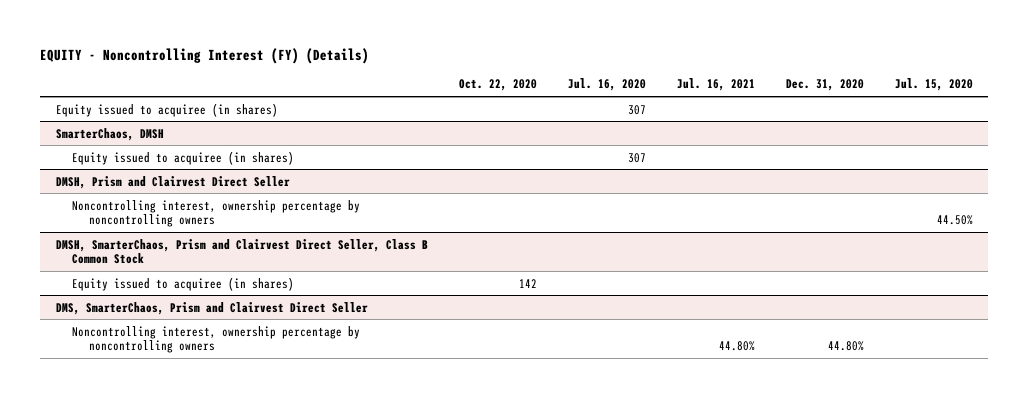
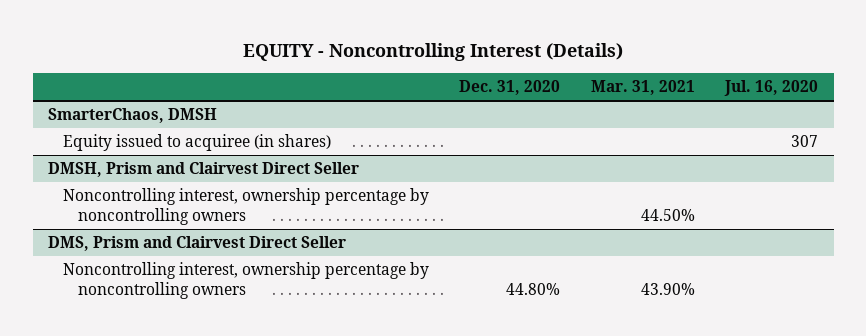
[40,47,370,64] EQUITY - Noncontrolling Interest (FY) (Details) -> [243,43,624,62] EQUITY - Noncontrolling Interest (Details)
[458,79,537,92] Oct. 22, 2020 -> none
[676,78,755,92] Jul. 16, 2021 -> none
[894,78,973,92] Jul. 15, 2020 -> none
none -> [590,80,695,96] Mar. 31, 2021
[55,102,278,117] Equity issued to acquiree (in shares) -> none
[55,238,428,265] DMSH, SmarterChaos, Prism and Clairvest Direct Seller, Class B Common Stock -> none
[72,276,295,291] Equity issued to acquiree (in shares) -> none
[55,301,368,315] DMS, SmarterChaos, Prism and Clairvest Direct Seller -> [47,236,346,252] DMS, Prism and Clairvest Direct Seller

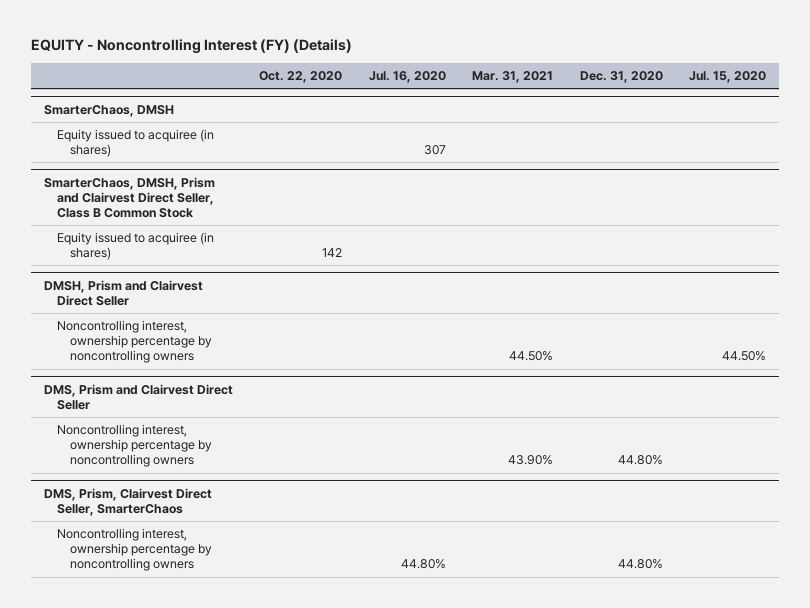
[243,43,624,62] EQUITY - Noncontrolling Interest (Details) -> [30,39,352,55] EQUITY - Noncontrolling Interest (FY) (Details)
none -> [259,71,343,84] Oct. 22, 2020
none -> [689,71,767,84] Jul. 15, 2020
none -> [43,176,215,219] SmarterChaos, DMSH, Prism and Clairvest Direct Seller, Class B Common Stock
none -> [56,232,214,261] Equity issued to acquiree (in shares)
none -> [43,487,212,516] DMS, Prism, Clairvest Direct Seller, SmarterChaos
none -> [56,528,213,572] Noncontrolling interest, ownership percentage by noncontrolling owners

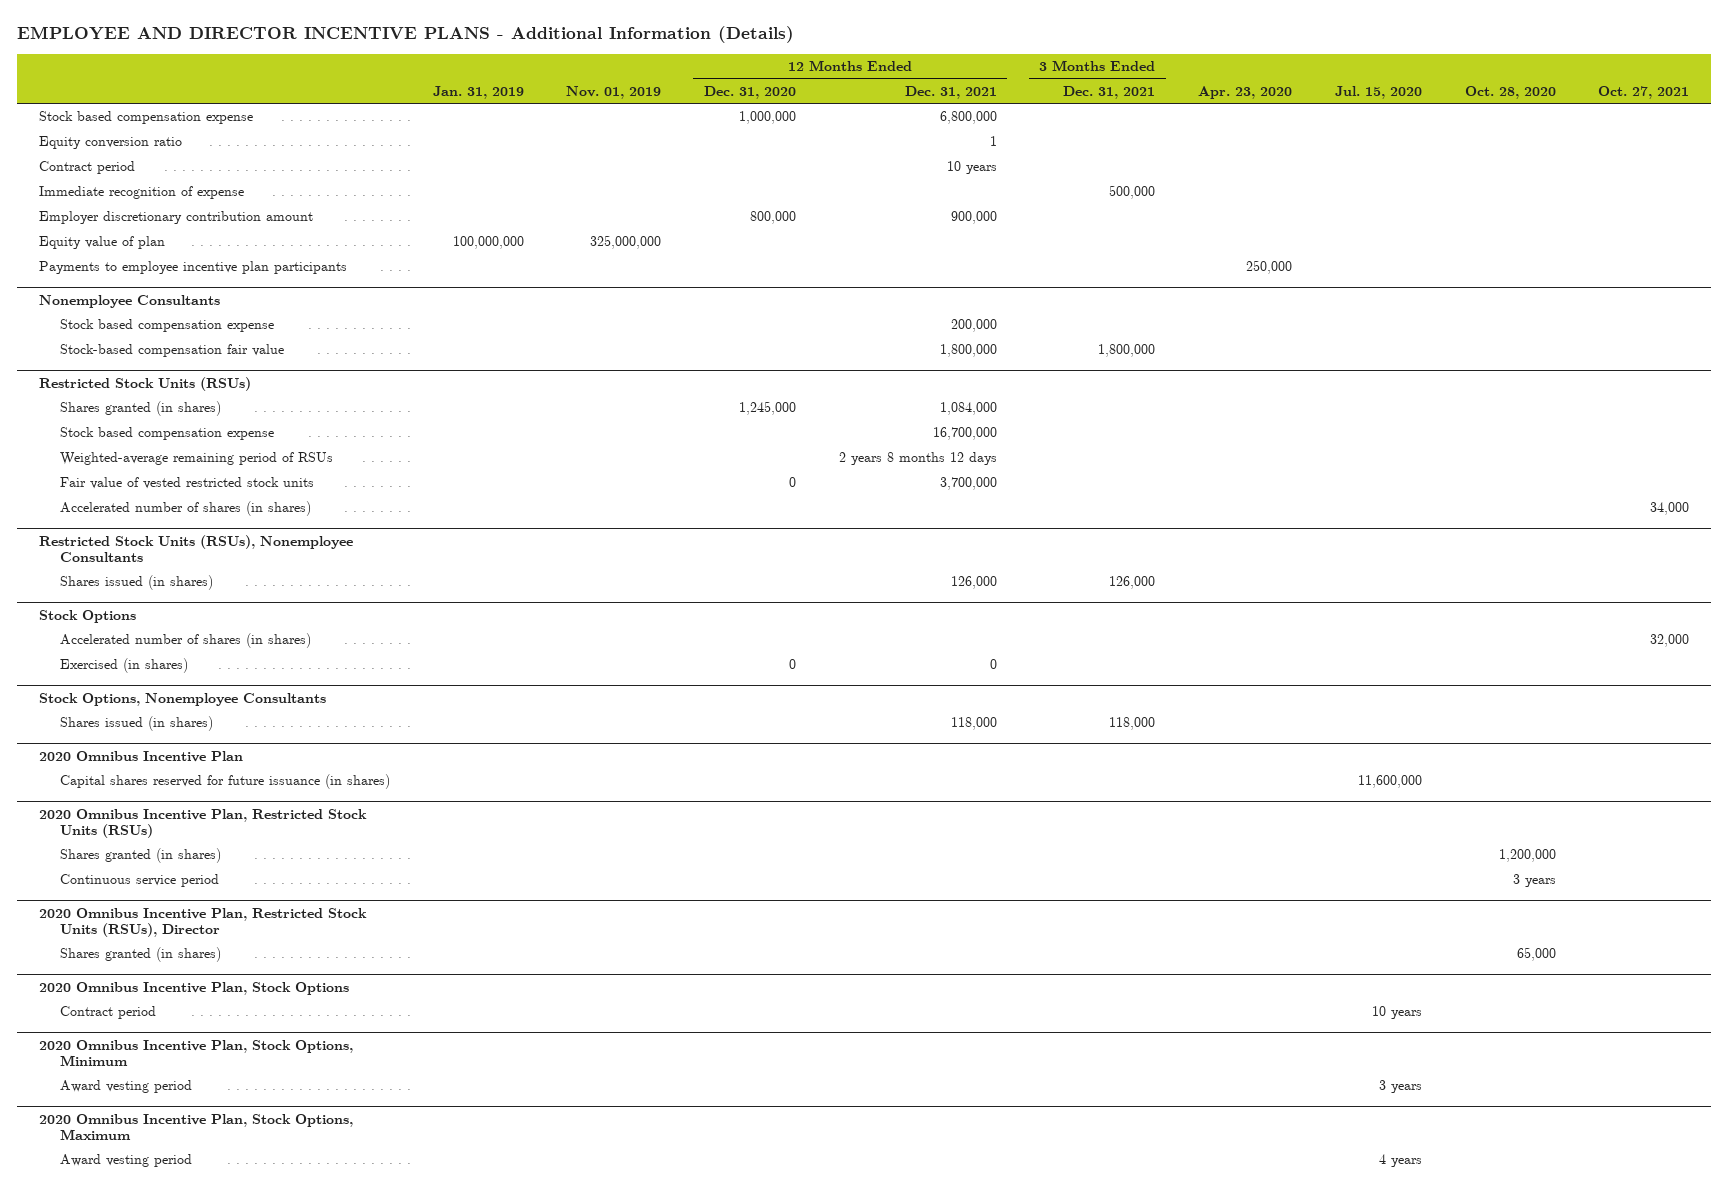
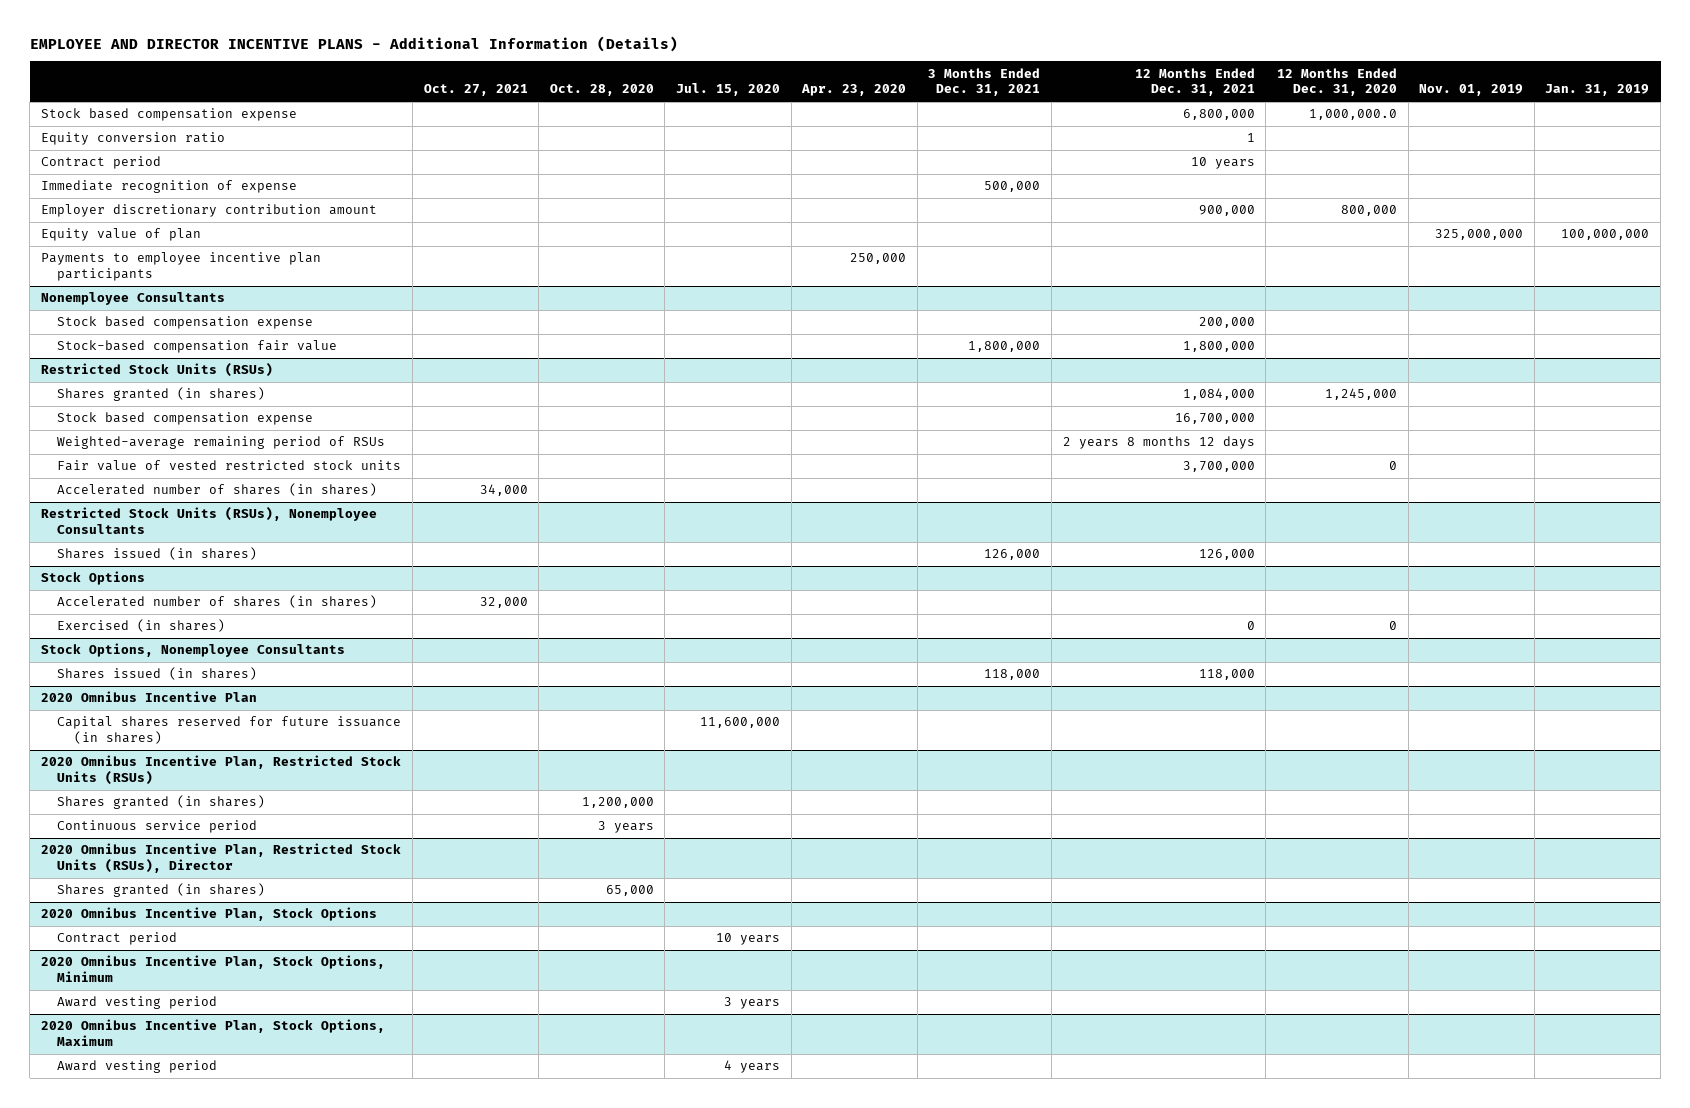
[739,111,797,125] 1,000,000 -> [1308,109,1397,121] 1,000,000.0

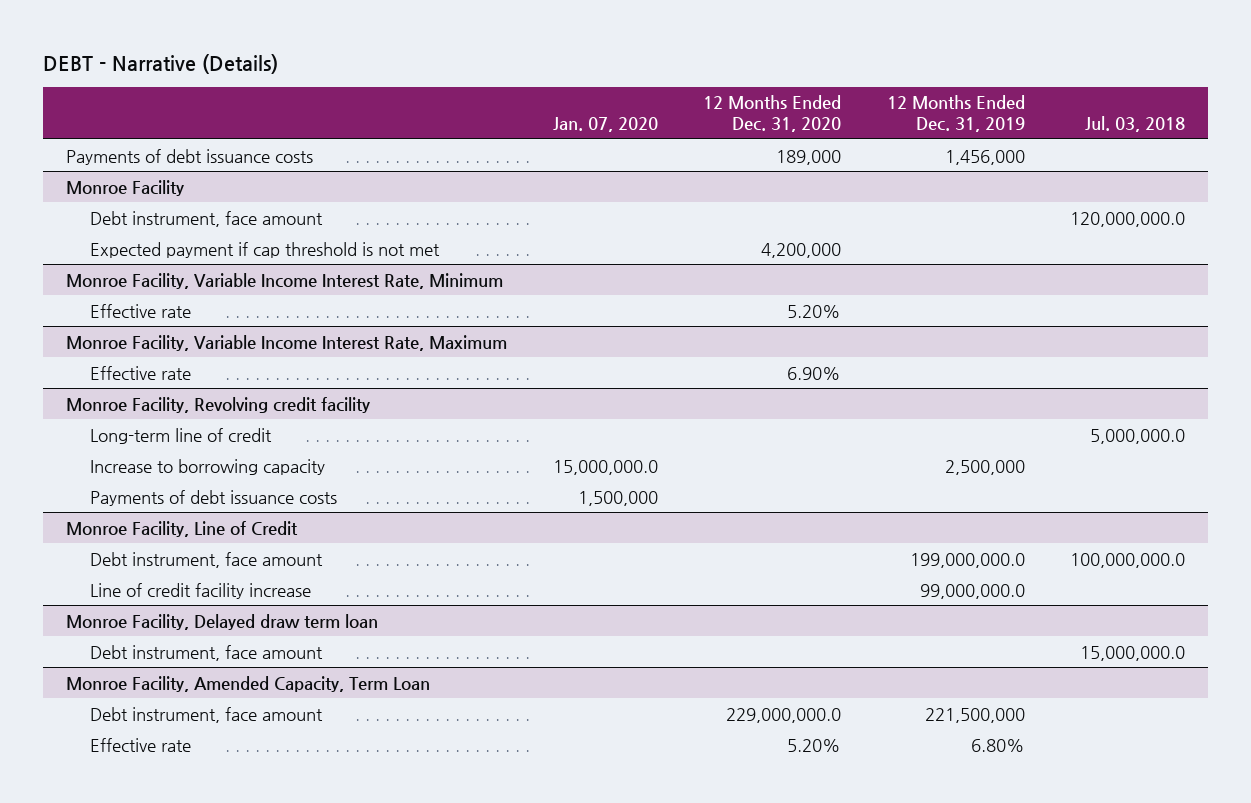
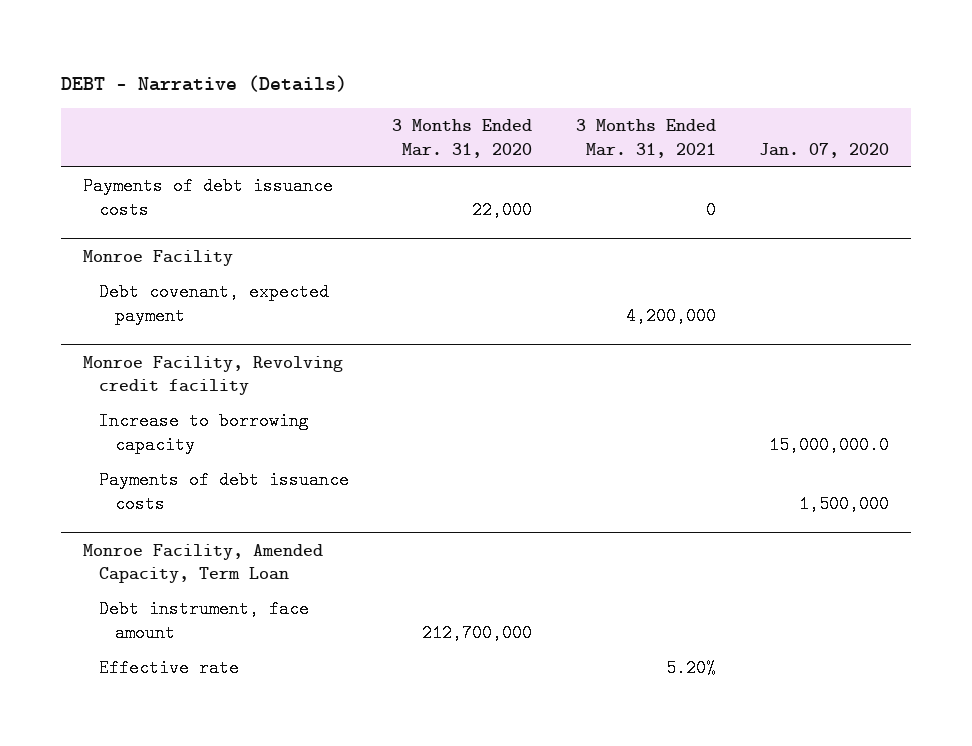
[703,95,842,132] 12 Months Ended Dec. 31, 2020 -> none
[886,95,1025,132] 12 Months Ended Dec. 31, 2019 -> none
[1085,115,1186,132] Jul. 03, 2018 -> none
none -> [392,119,533,158] 3 Months Ended Mar. 31, 2020
none -> [575,119,716,158] 3 Months Ended Mar. 31, 2021
[89,210,323,227] Debt instrument, face amount -> none
[65,272,503,289] Monroe Facility, Variable Income Interest Rate, Minimum -> none
[89,303,191,318] Effective rate -> none
[65,334,507,351] Monroe Facility, Variable Income Interest Rate, Maximum -> none
[89,365,191,380] Effective rate -> none
[89,241,440,258] Expected payment if cap threshold is not met -> [98,283,329,325] Debt covenant, expected payment
[89,427,272,444] Long-term line of credit -> none
[65,520,298,537] Monroe Facility, Line of Credit -> none
[89,551,323,568] Debt instrument, face amount -> none
[89,582,311,599] Line of credit facility increase -> none
[65,613,378,630] Monroe Facility, Delayed draw term loan -> none
[89,644,323,661] Debt instrument, face amount -> none

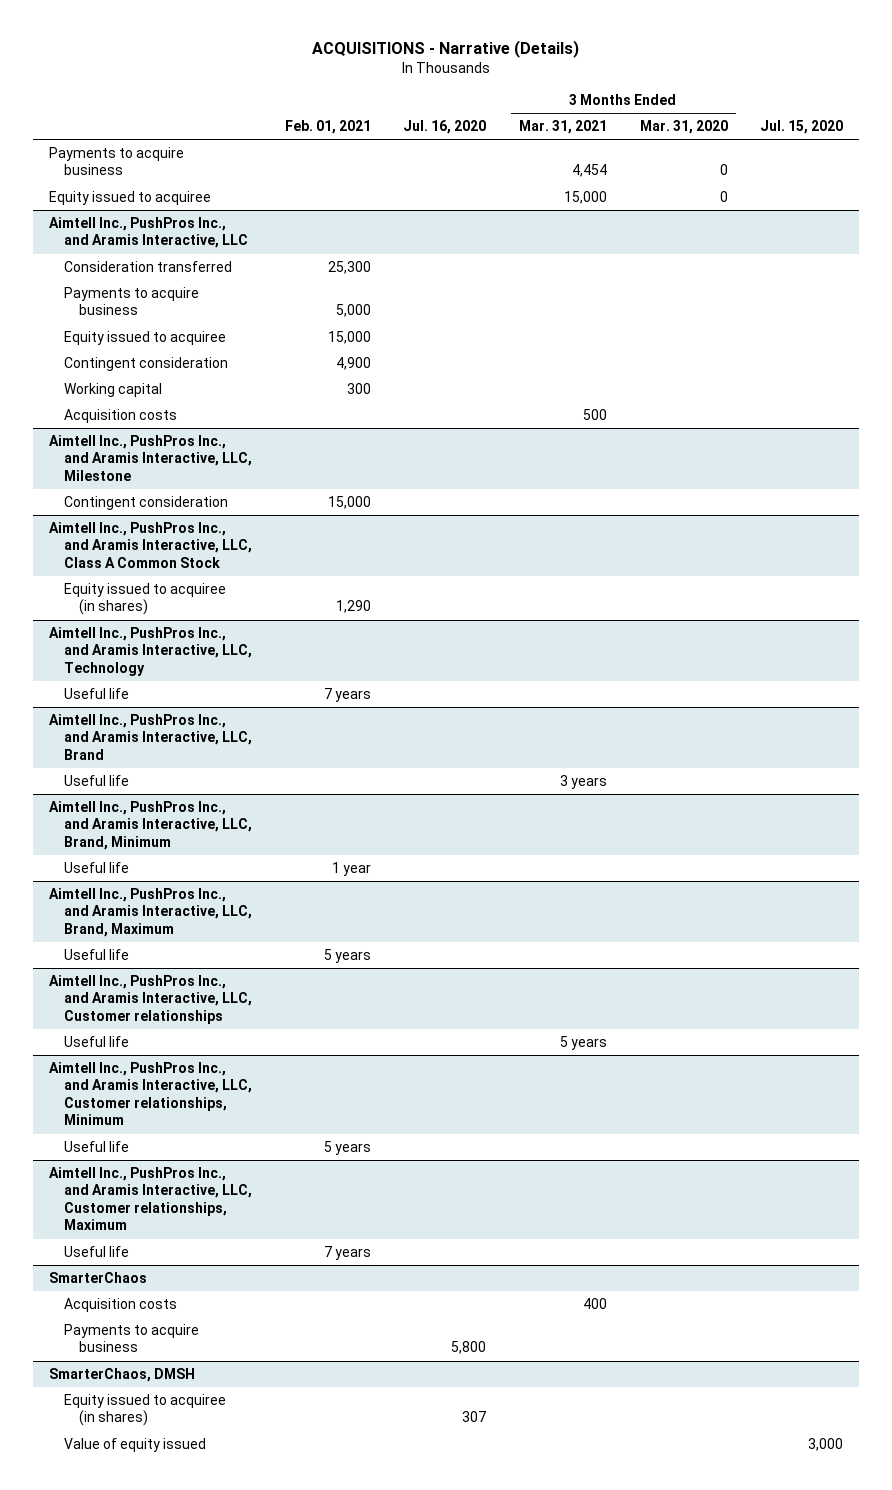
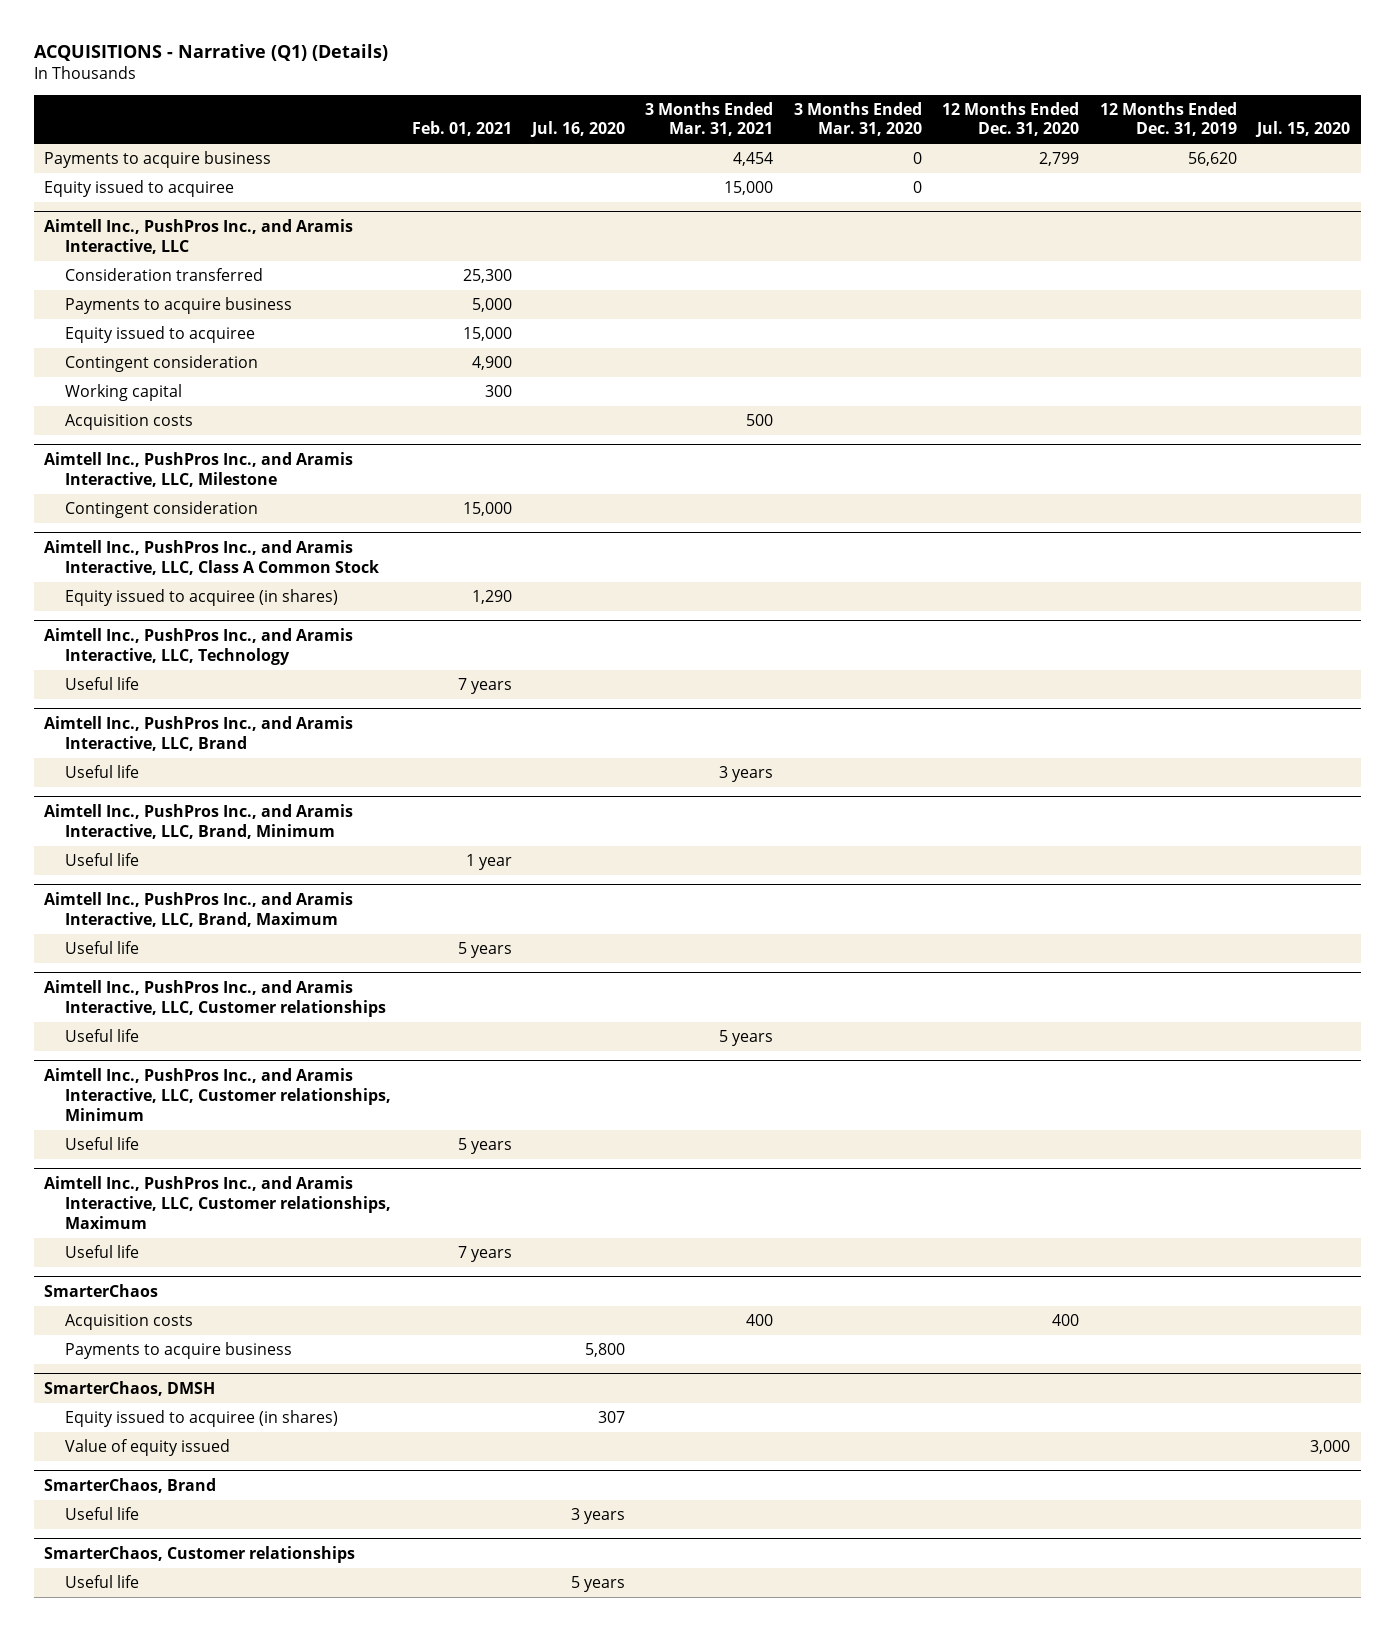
[312,40,580,59] ACQUISITIONS - Narrative (Details) -> [34,44,389,62] ACQUISITIONS - Narrative (Q1) (Details)
none -> [942,101,1080,137] 12 Months Ended Dec. 31, 2020
none -> [1099,101,1237,137] 12 Months Ended Dec. 31, 2019
none -> [44,1477,217,1493] SmarterChaos, Brand
none -> [65,1506,140,1520] Useful life
none -> [44,1545,356,1563] SmarterChaos, Customer relationships
none -> [65,1574,140,1588] Useful life

